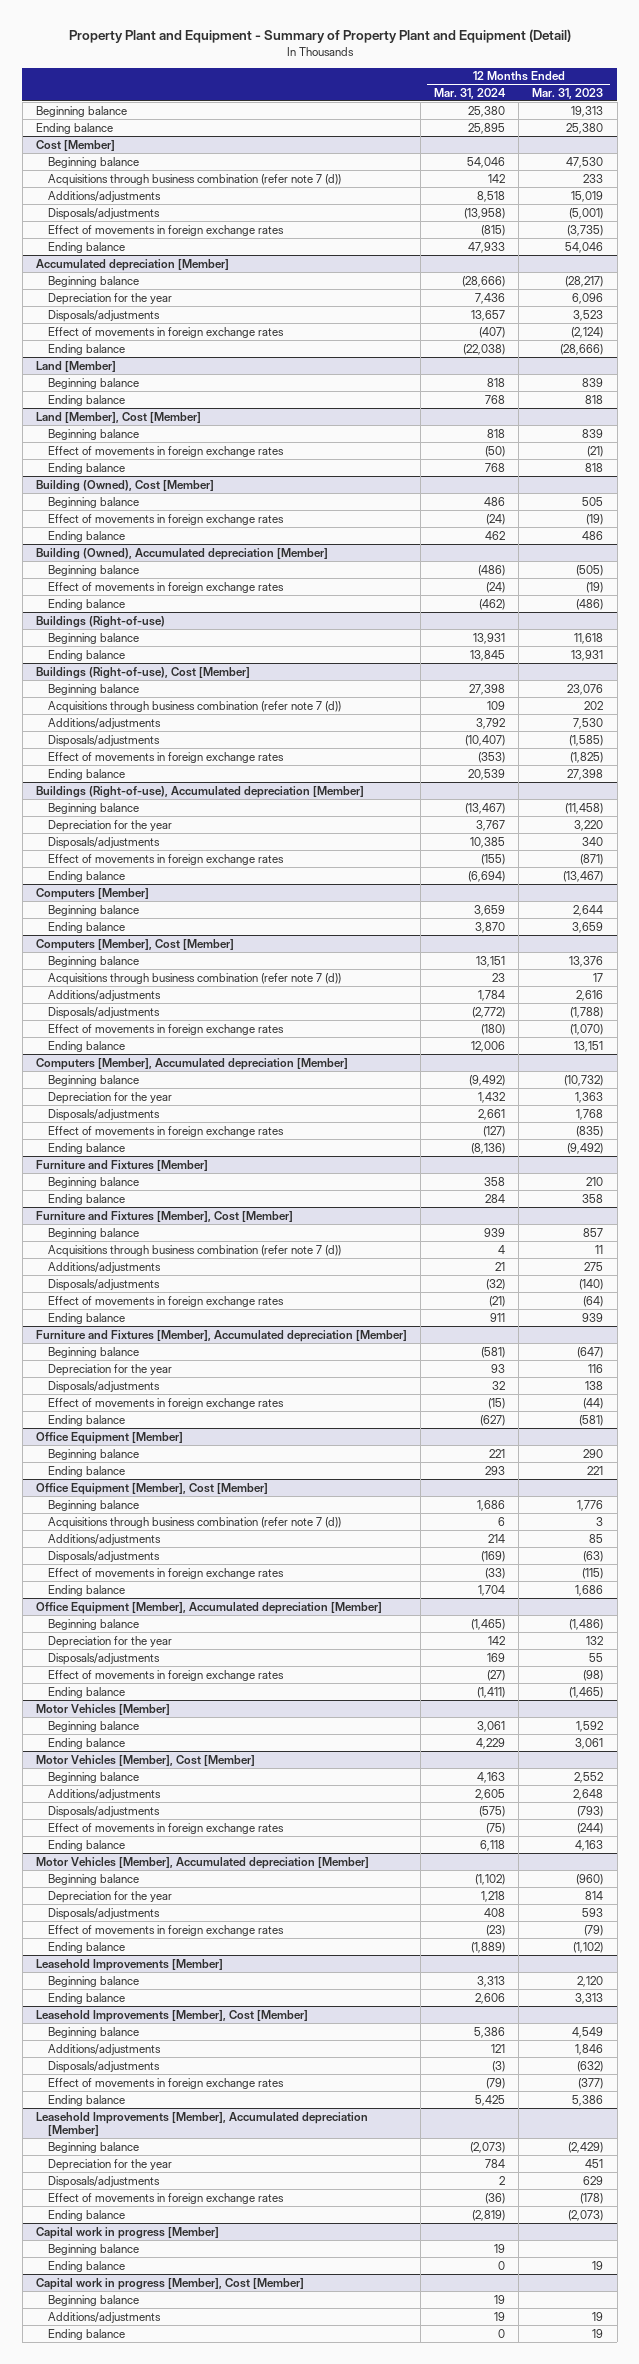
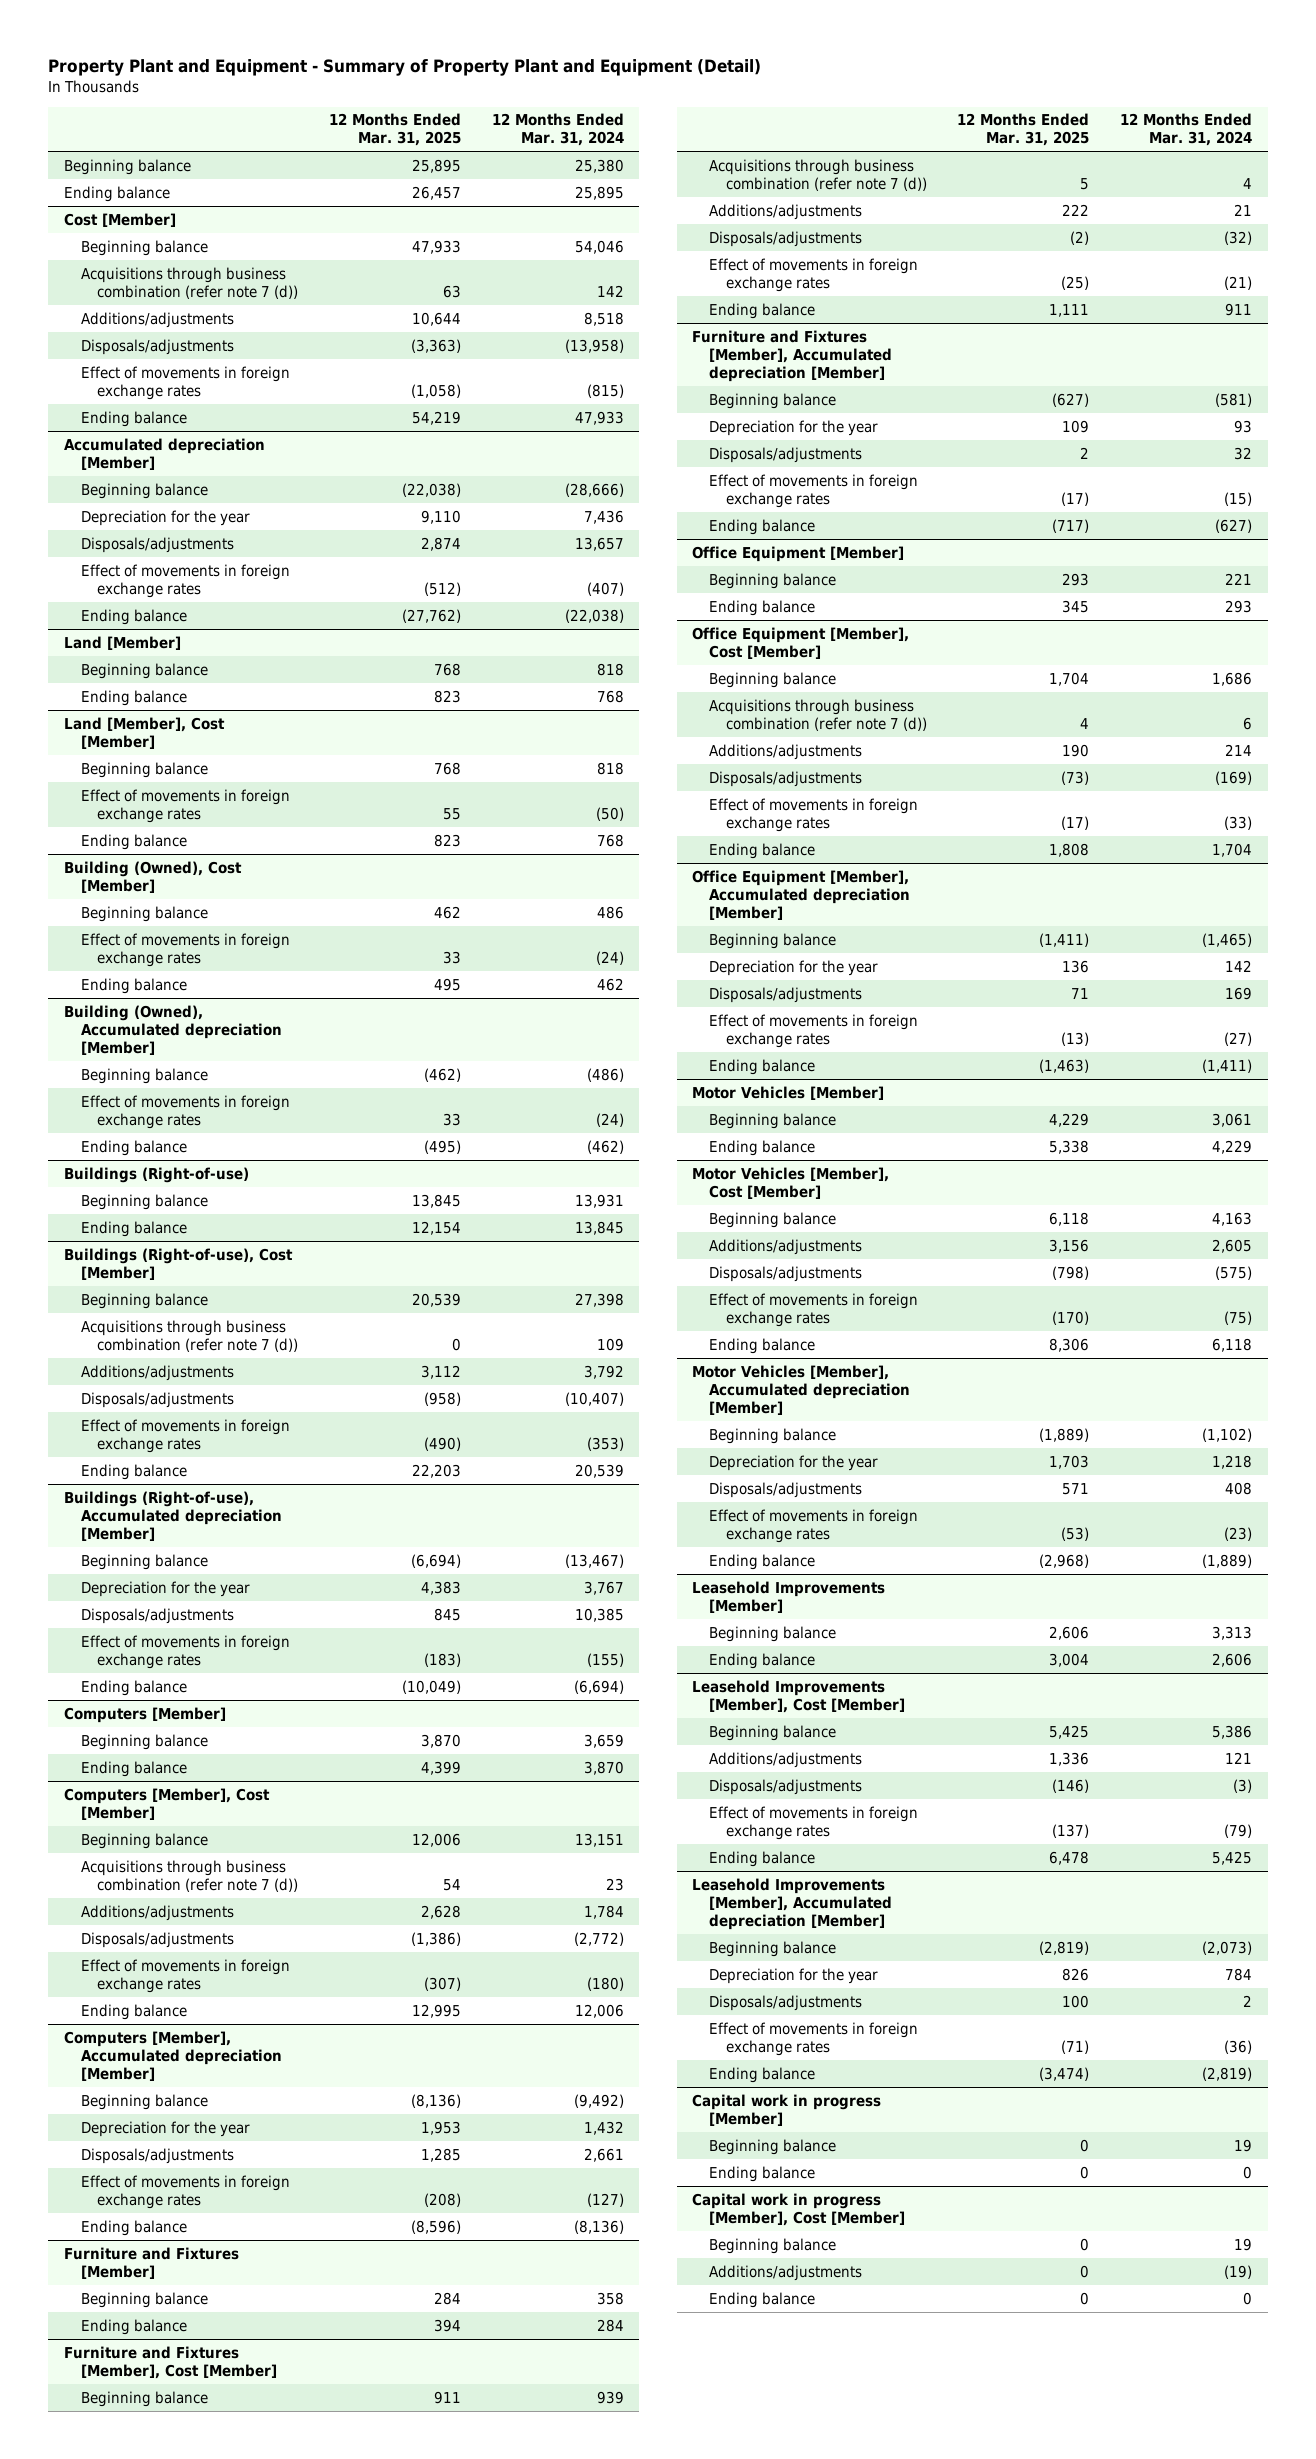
[532,87,604,99] Mar. 31, 2023 -> none
none -> [329,113,462,147] 12 Months Ended Mar. 31, 2025
[494,2311,506,2321] 19 -> [1224,2264,1253,2279] (19)

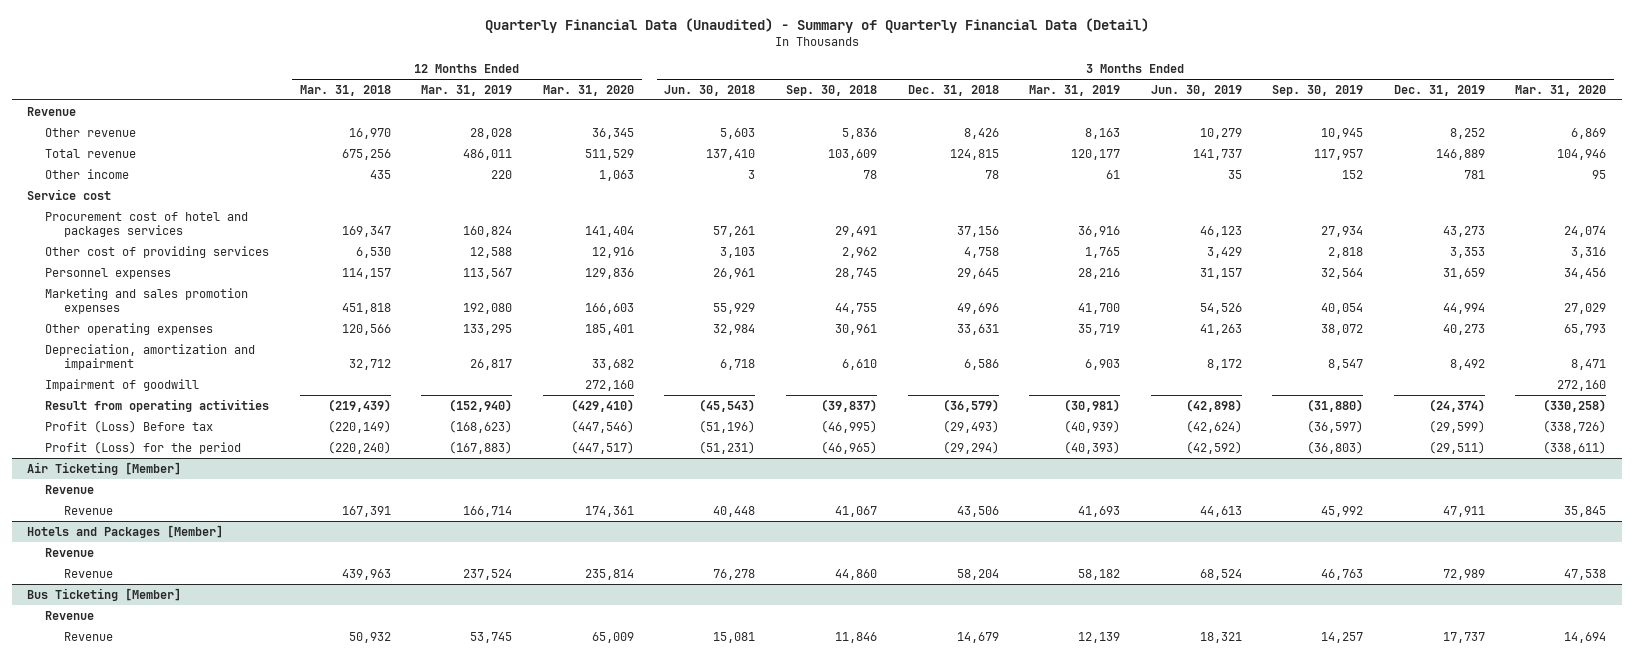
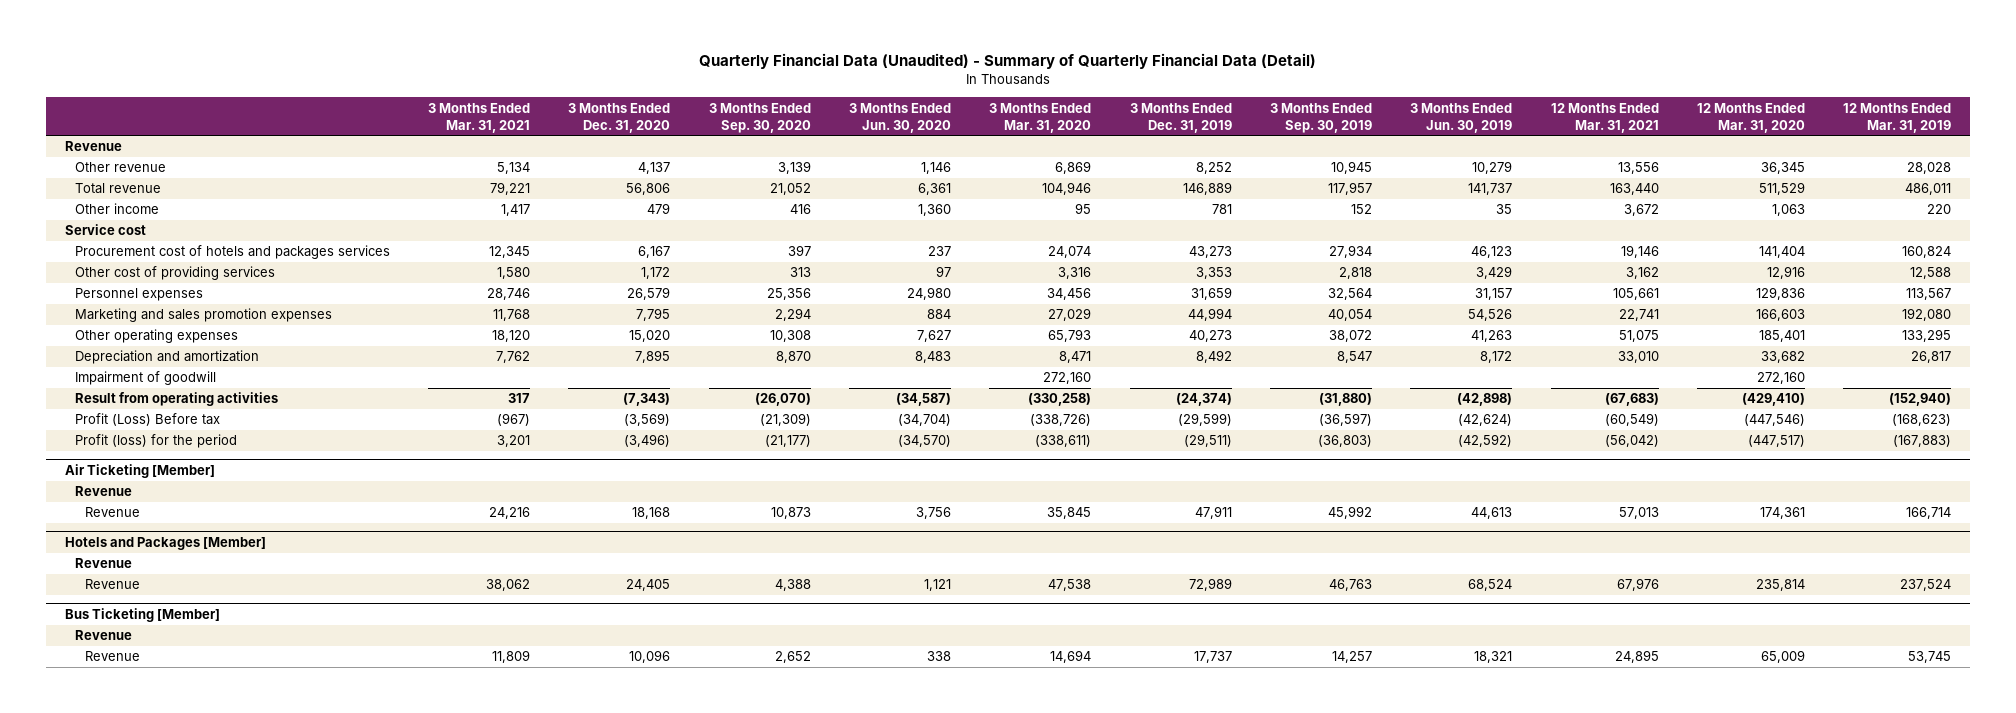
[299,84,391,96] Mar. 31, 2018 -> none
[664,84,756,96] Jun. 30, 2018 -> none
[786,84,878,96] Sep. 30, 2018 -> none
[907,84,999,96] Dec. 31, 2018 -> none
[1029,84,1121,96] Mar. 31, 2019 -> none
none -> [428,102,531,133] 3 Months Ended Mar. 31, 2021
none -> [568,102,671,133] 3 Months Ended Dec. 31, 2020
none -> [708,102,811,133] 3 Months Ended Sep. 30, 2020
none -> [849,102,952,133] 3 Months Ended Jun. 30, 2020
none -> [1550,102,1659,133] 12 Months Ended Mar. 31, 2021
[45,211,249,238] Procurement cost of hotel and packages services -> [74,245,390,260] Procurement cost of hotels and packages services
[45,343,256,371] Depreciation, amortization and impairment -> [74,350,259,365] Depreciation and amortization
[45,440,242,454] Profit (Loss) for the period -> [74,434,237,449] Profit (loss) for the period

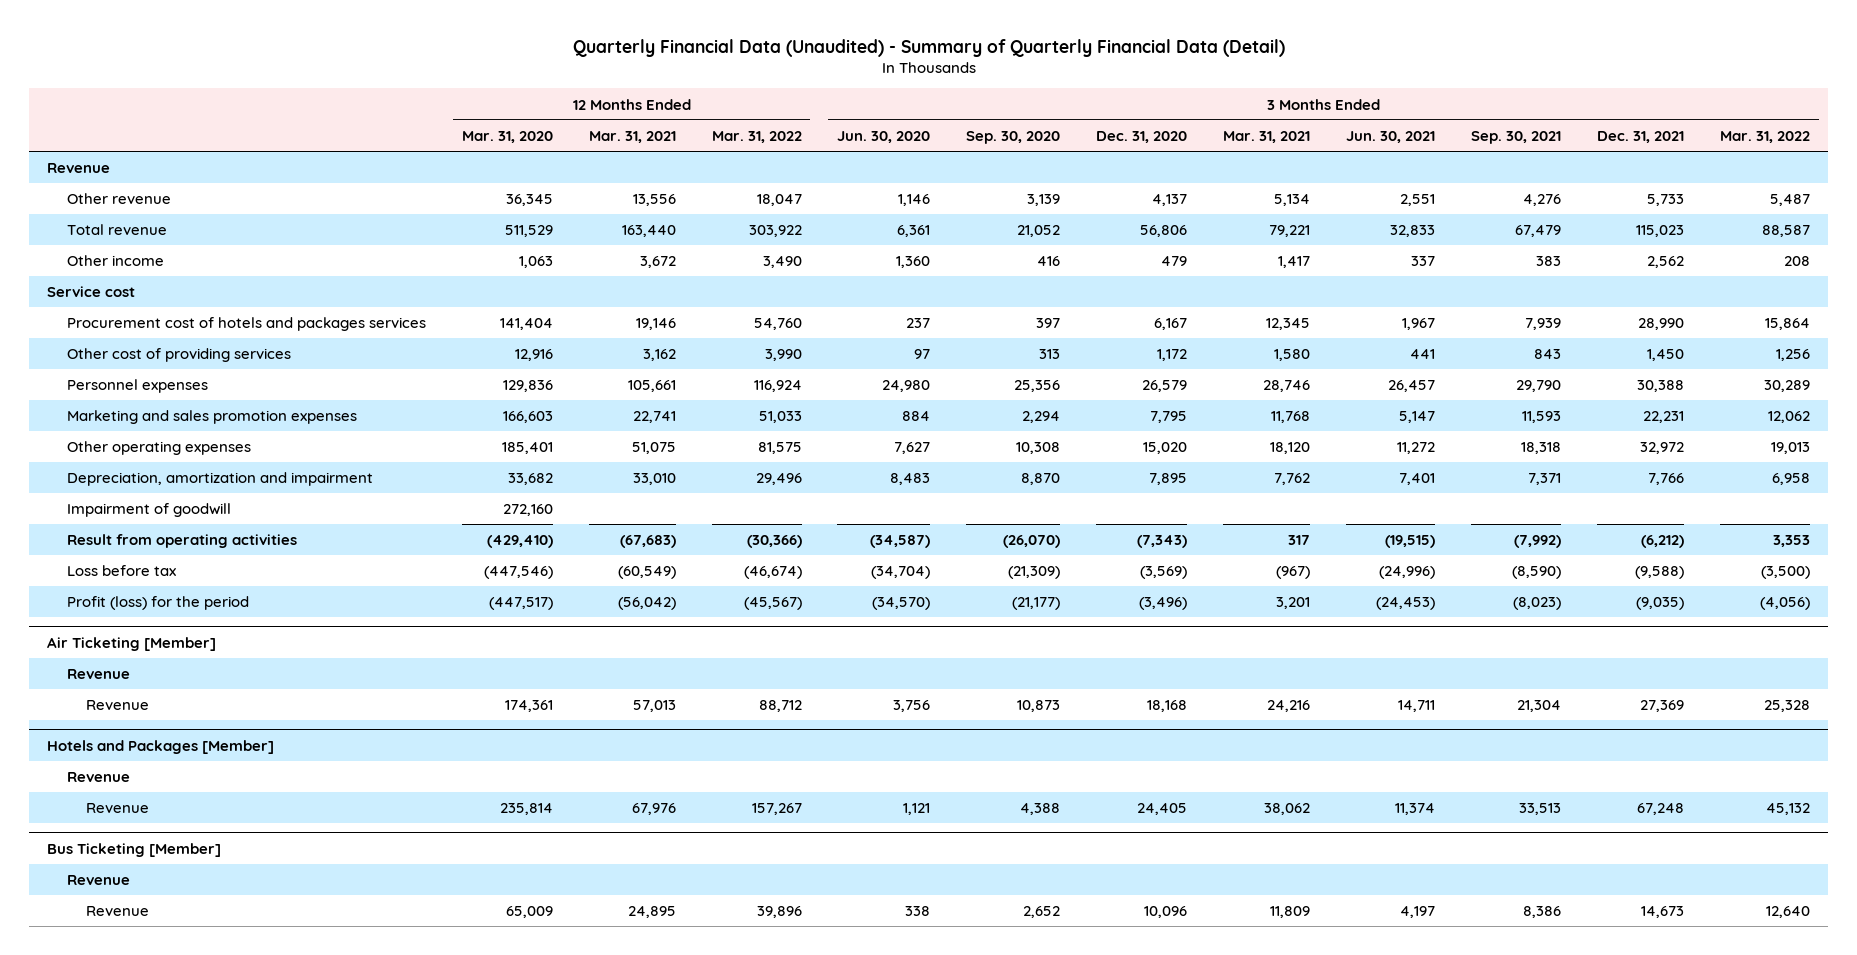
[989,102,1092,133] 3 Months Ended Mar. 31, 2020 -> none
[1129,102,1232,133] 3 Months Ended Dec. 31, 2019 -> none
[1270,102,1373,133] 3 Months Ended Sep. 30, 2019 -> none
[1410,102,1513,133] 3 Months Ended Jun. 30, 2019 -> none
[1843,102,1952,133] 12 Months Ended Mar. 31, 2019 -> none
none -> [711,130,802,143] Mar. 31, 2022
none -> [1346,130,1436,143] Jun. 30, 2021
none -> [1471,130,1562,144] Sep. 30, 2021
none -> [1596,130,1684,143] Dec. 31, 2021
none -> [1719,130,1810,143] Mar. 31, 2022
[74,350,259,365] Depreciation and amortization -> [66,472,373,487] Depreciation, amortization and impairment
[74,413,220,427] Profit (Loss) Before tax -> [66,565,176,577] Loss before tax

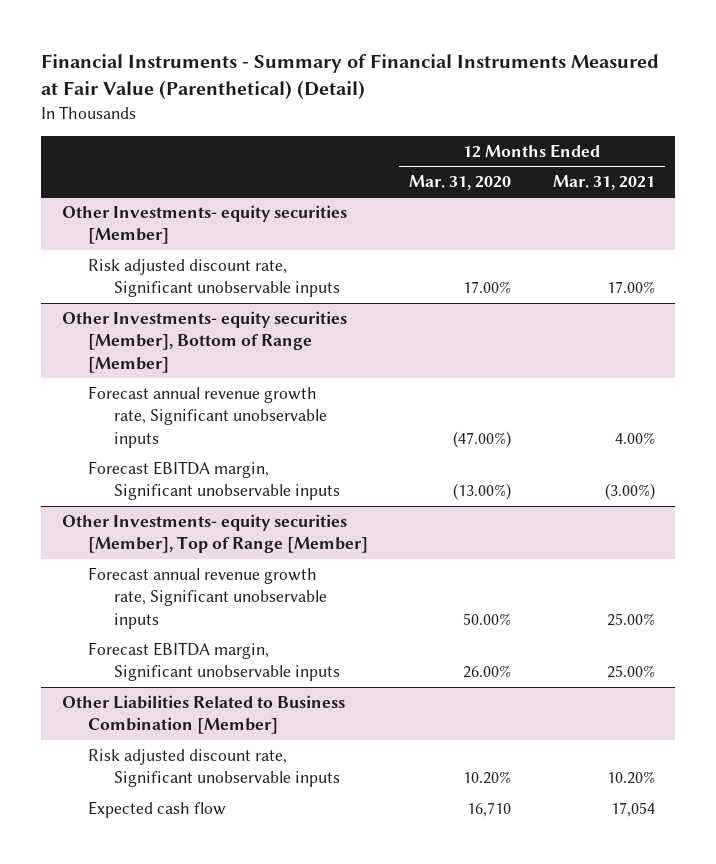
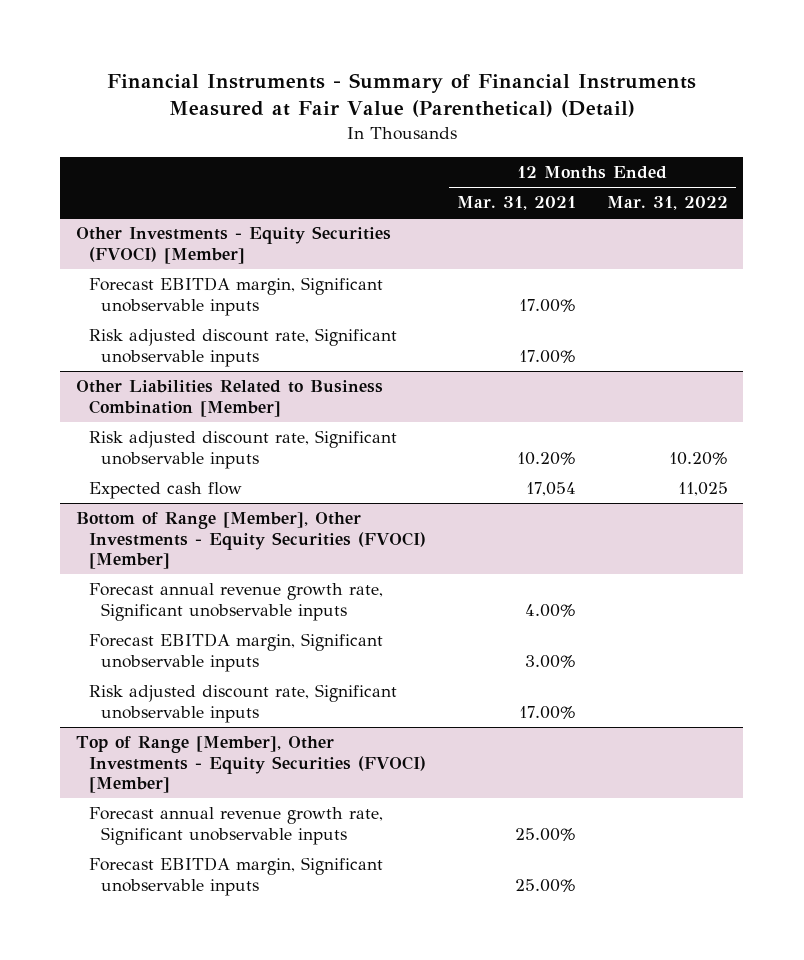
[409,174,512,190] Mar. 31, 2020 -> none
none -> [606,196,728,211] Mar. 31, 2022
[61,204,347,245] Other Investments- equity securities [Member] -> [75,226,391,264] Other Investments - Equity Securities (FVOCI) [Member]
none -> [88,277,383,316] Forecast EBITDA margin, Significant unobservable inputs
[61,310,347,373] Other Investments- equity securities [Member], Bottom of Range [Member] -> none
[87,385,327,448] Forecast annual revenue growth rate, Significant unobservable inputs -> none
[87,460,340,501] Forecast EBITDA margin, Significant unobservable inputs -> none
[61,513,368,554] Other Investments- equity securities [Member], Top of Range [Member] -> none
[87,566,327,629] Forecast annual revenue growth rate, Significant unobservable inputs -> none
[87,641,340,682] Forecast EBITDA margin, Significant unobservable inputs -> none
none -> [75,512,426,570] Bottom of Range [Member], Other Investments - Equity Securities (FVOCI) [Member]
none -> [88,583,383,621] Forecast annual revenue growth rate, Significant unobservable inputs
none -> [88,633,383,672] Forecast EBITDA margin, Significant unobservable inputs
none -> [88,684,397,723] Risk adjusted discount rate, Significant unobservable inputs
none -> [75,736,426,794] Top of Range [Member], Other Investments - Equity Securities (FVOCI) [Member]
none -> [88,807,383,845] Forecast annual revenue growth rate, Significant unobservable inputs
none -> [88,857,383,896] Forecast EBITDA margin, Significant unobservable inputs

